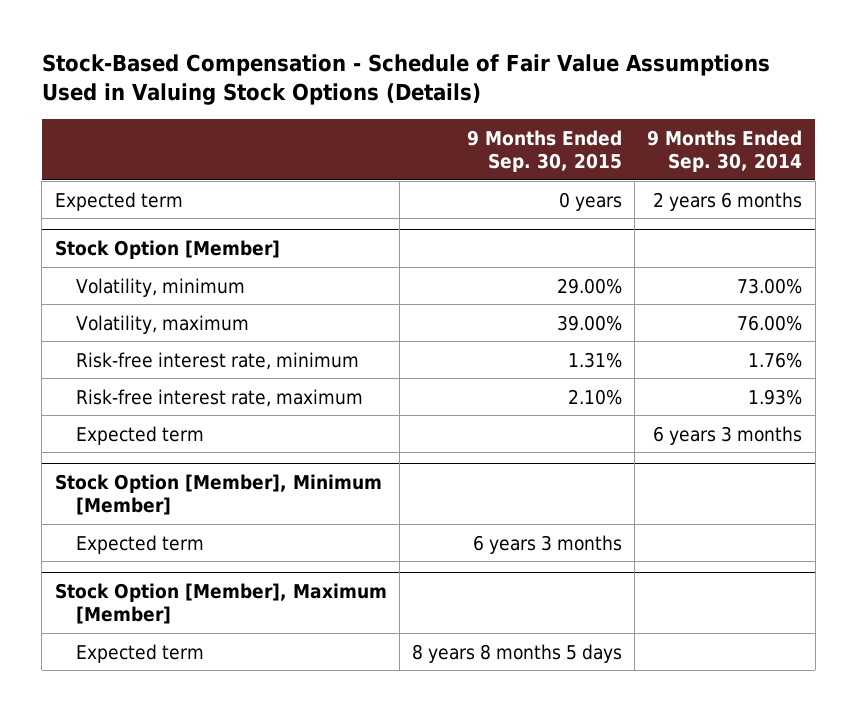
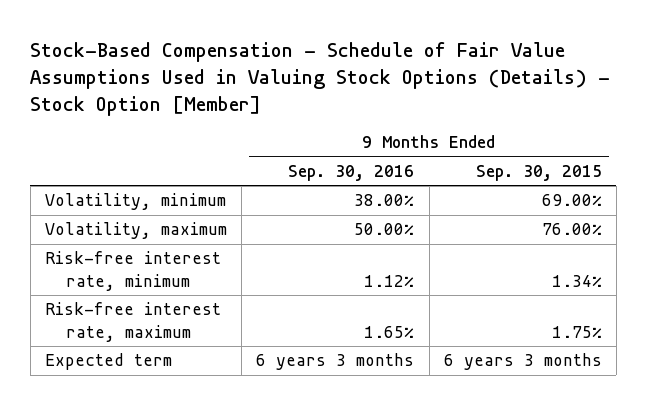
[41,54,770,106] Stock-Based Compensation - Schedule of Fair Value Assumptions Used in Valuing Stock Options (Details) -> [30,42,611,116] Stock-Based Compensation - Schedule of Fair Value Assumptions Used in Valuing Stock Options (Details) - Stock Option [Member]
[647,129,803,173] 9 Months Ended Sep. 30, 2014 -> none
none -> [288,164,415,181] Sep. 30, 2016
[54,191,183,211] Expected term -> none
[54,240,280,260] Stock Option [Member] -> none
[75,425,204,445] Expected term -> none
[54,474,382,516] Stock Option [Member], Minimum [Member] -> none
[556,277,622,294] 29.00% -> [541,194,602,207] 69.00%
[556,314,622,331] 39.00% -> [541,223,602,236] 76.00%
[567,351,622,368] 1.31% -> [551,274,602,287] 1.34%
[567,388,622,405] 2.10% -> [551,325,602,338] 1.75%
[54,583,387,625] Stock Option [Member], Maximum [Member] -> none
[75,643,204,663] Expected term -> none

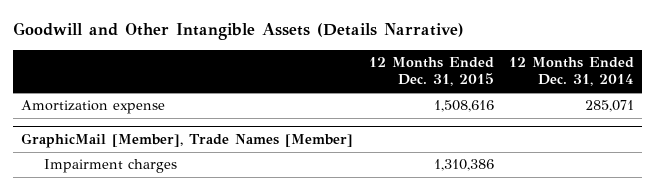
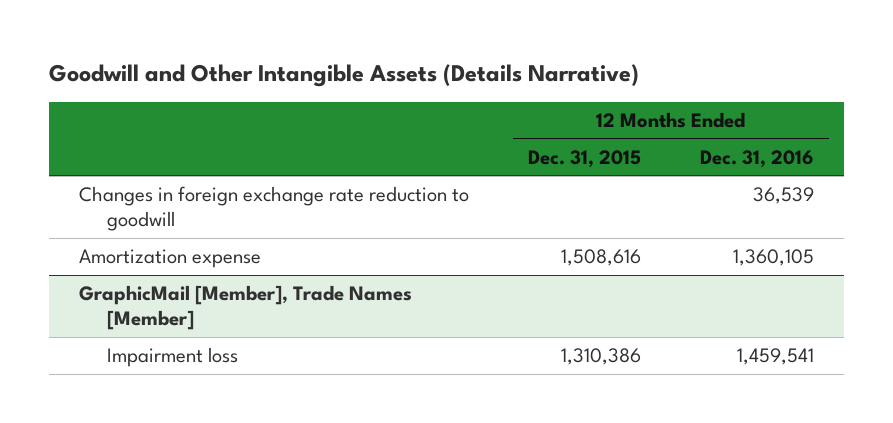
[509,57,635,87] 12 Months Ended Dec. 31, 2014 -> none
none -> [700,149,815,168] Dec. 31, 2016
none -> [78,186,469,232] Changes in foreign exchange rate reduction to goodwill
[43,159,177,174] Impairment charges -> [106,347,238,368] Impairment loss

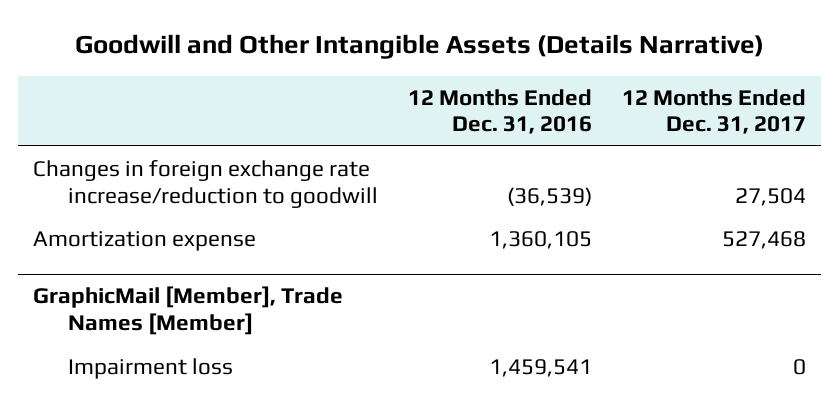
[527,149,641,168] Dec. 31, 2015 -> none
none -> [622,88,807,135] 12 Months Ended Dec. 31, 2017
[78,186,469,232] Changes in foreign exchange rate reduction to goodwill -> [33,160,378,208] Changes in foreign exchange rate increase/reduction to goodwill
[753,187,815,205] 36,539 -> [506,186,592,206] (36,539)

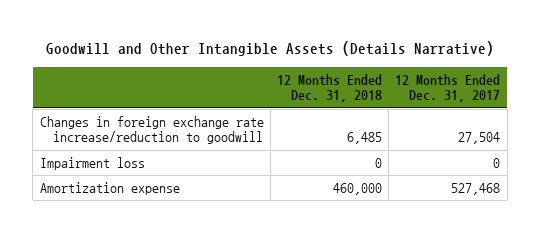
[407,88,592,135] 12 Months Ended Dec. 31, 2016 -> none
none -> [277,73,383,103] 12 Months Ended Dec. 31, 2018
[33,286,344,335] GraphicMail [Member], Trade Names [Member] -> none
[33,231,257,252] Amortization expense -> [39,181,180,195] Amortization expense

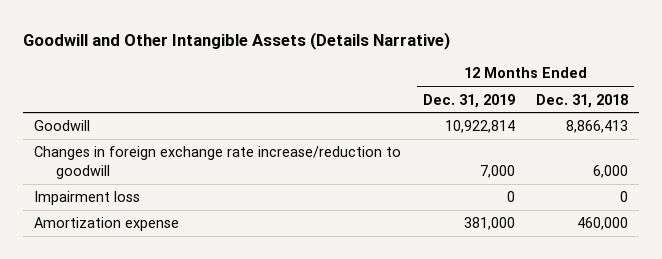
[395,73,501,103] 12 Months Ended Dec. 31, 2017 -> none
none -> [422,93,515,108] Dec. 31, 2019
none -> [33,120,90,132] Goodwill
[347,132,383,145] 6,485 -> [593,164,629,178] 6,000

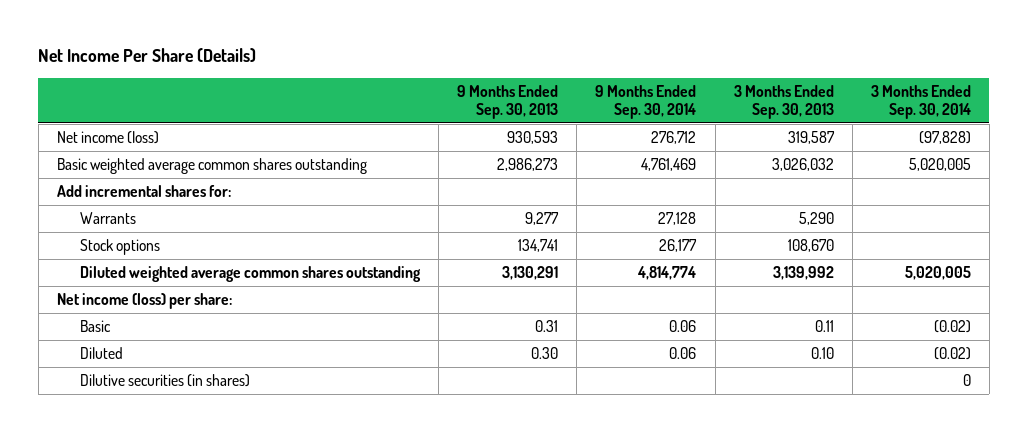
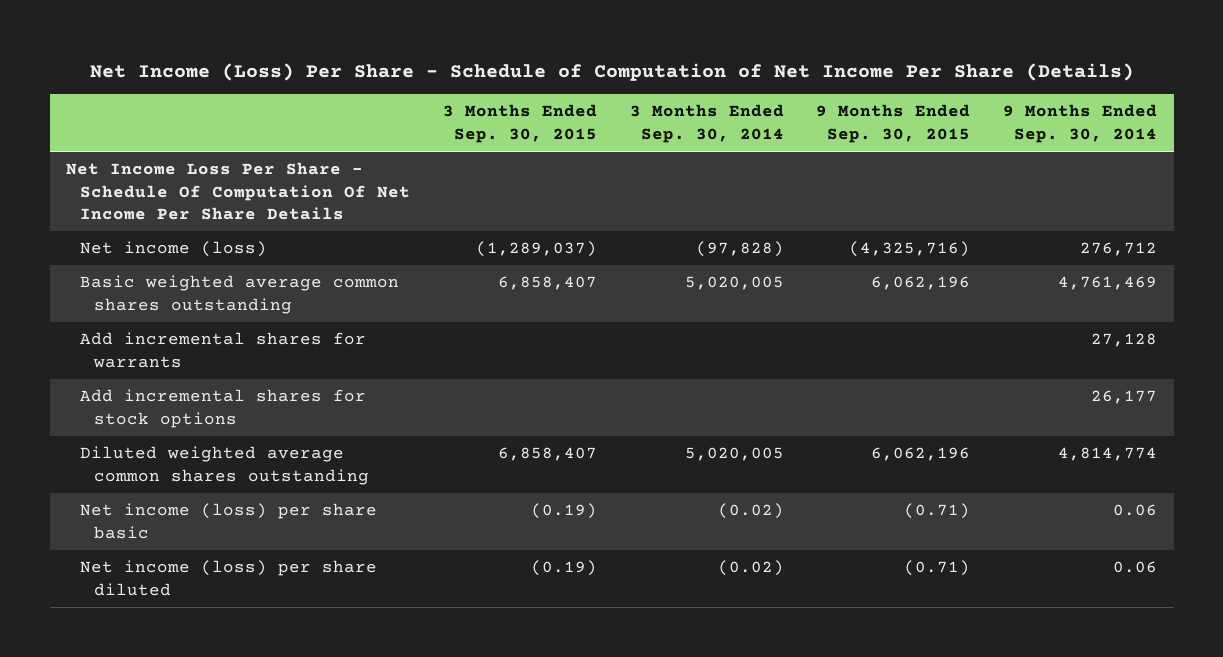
[38,48,257,63] Net Income Per Share (Details) -> [89,62,1134,81] Net Income (Loss) Per Share - Schedule of Computation of Net Income Per Share (Details)
[457,84,559,120] 9 Months Ended Sep. 30, 2013 -> none
[733,84,834,120] 3 Months Ended Sep. 30, 2013 -> none
none -> [442,104,597,143] 3 Months Ended Sep. 30, 2015
none -> [816,104,971,143] 9 Months Ended Sep. 30, 2015
none -> [66,162,411,221] Net Income Loss Per Share - Schedule Of Computation Of Net Income Per Share Details
[56,185,231,198] Add incremental shares for: -> none
[80,212,137,225] Warrants -> [80,332,367,368] Add incremental shares for warrants
[80,239,161,256] Stock options -> [80,389,367,428] Add incremental shares for stock options
[56,293,232,310] Net income (loss) per share: -> none
[80,374,251,388] Dilutive securities (in shares) -> none
[80,320,112,333] Basic -> [80,503,378,539] Net income (loss) per share basic
[80,347,124,360] Diluted -> [80,560,378,596] Net income (loss) per share diluted

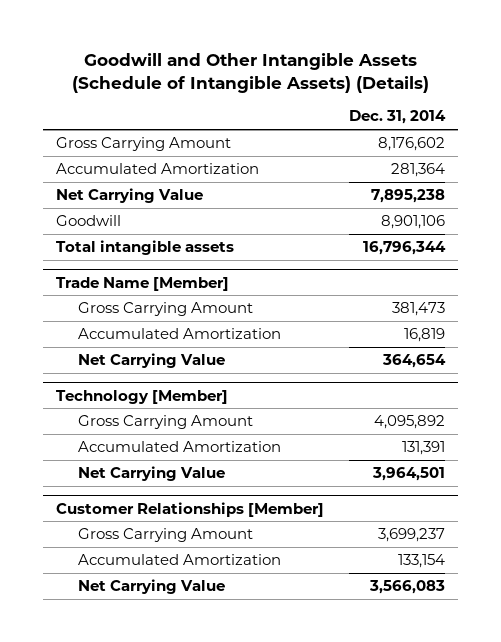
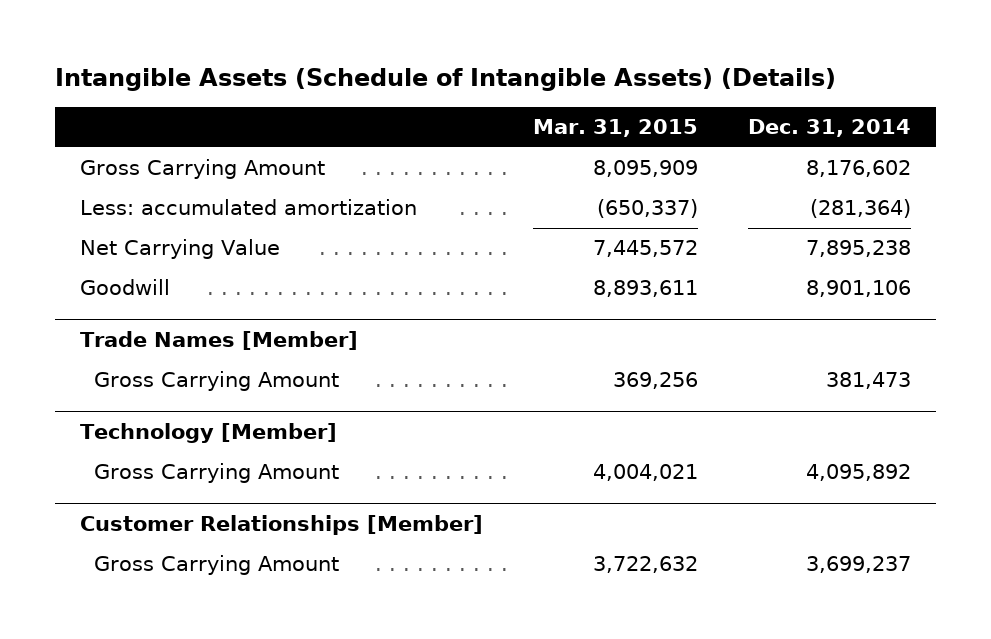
[71,52,429,93] Goodwill and Other Intangible Assets (Schedule of Intangible Assets) (Details) -> [54,68,836,92] Intangible Assets (Schedule of Intangible Assets) (Details)
none -> [533,119,699,138] Mar. 31, 2015
[55,163,259,175] Accumulated Amortization -> [79,199,417,216] Less: accumulated amortization
[391,163,446,178] 281,364 -> [810,199,912,219] (281,364)
[55,240,234,256] Total intangible assets -> none
[55,276,229,291] Trade Name [Member] -> [79,331,358,351] Trade Names [Member]
[78,328,282,340] Accumulated Amortization -> none
[78,353,226,369] Net Carrying Value -> none
[78,441,282,453] Accumulated Amortization -> none
[78,466,226,482] Net Carrying Value -> none
[78,554,282,566] Accumulated Amortization -> none
[78,579,226,595] Net Carrying Value -> none

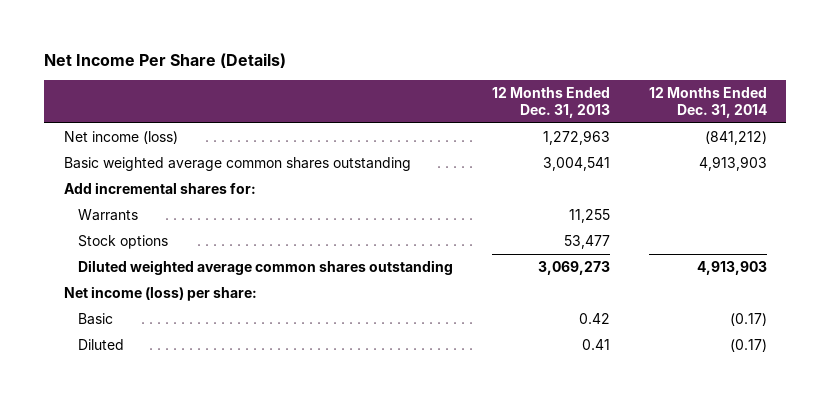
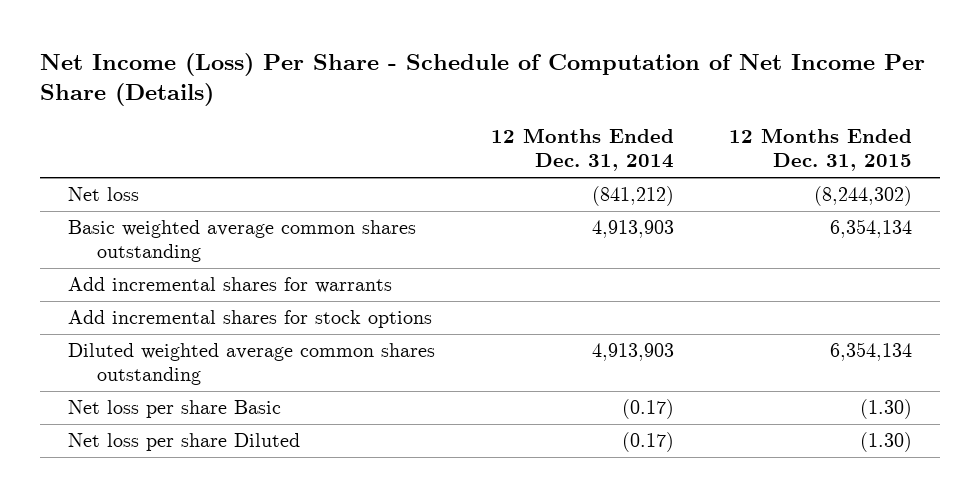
[44,52,287,68] Net Income Per Share (Details) -> [40,53,926,107] Net Income (Loss) Per Share - Schedule of Computation of Net Income Per Share (Details)
[492,86,611,118] 12 Months Ended Dec. 31, 2013 -> none
none -> [729,128,913,172] 12 Months Ended Dec. 31, 2015
[63,130,178,144] Net income (loss) -> [67,187,139,202] Net loss
[63,181,256,194] Add incremental shares for: -> none
[78,208,139,221] Warrants -> [67,277,392,294] Add incremental shares for warrants
[78,234,169,249] Stock options -> [67,310,432,329] Add incremental shares for stock options
[63,285,257,301] Net income (loss) per share: -> none
[78,312,114,325] Basic -> [67,400,281,419] Net loss per share Basic
[78,338,125,350] Diluted -> [67,433,300,452] Net loss per share Diluted

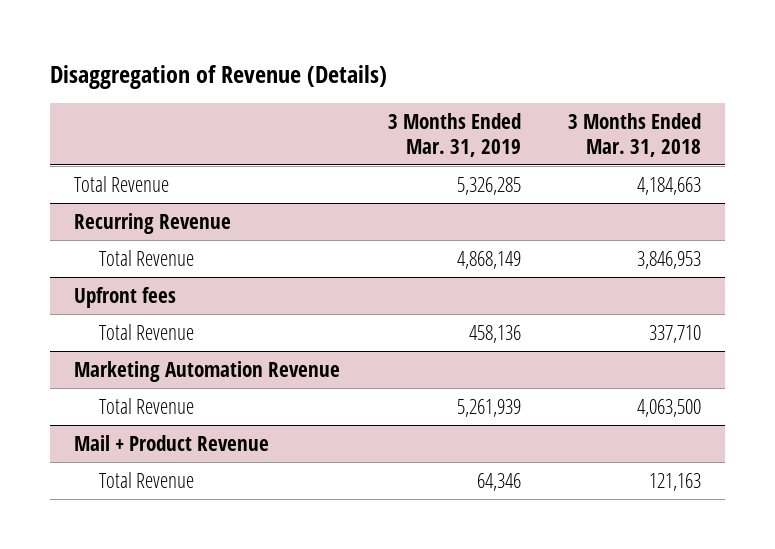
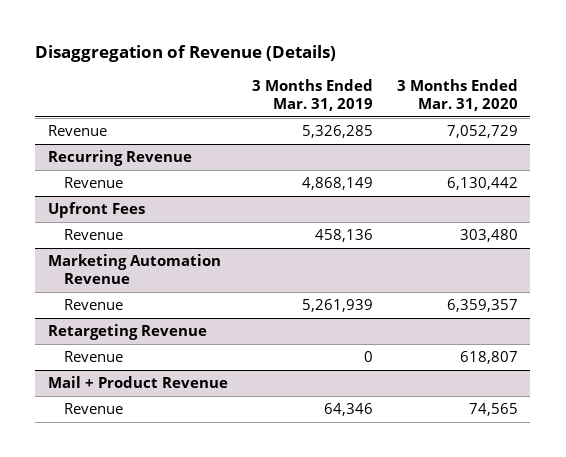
[568,113,702,157] 3 Months Ended Mar. 31, 2018 -> none
none -> [397,79,519,112] 3 Months Ended Mar. 31, 2020
[74,175,170,192] Total Revenue -> [47,125,107,137] Revenue
[98,249,194,266] Total Revenue -> [63,177,123,189] Revenue
[74,286,177,308] Upfront fees -> [47,202,145,219] Upfront Fees
[98,323,194,340] Total Revenue -> [63,229,123,241] Revenue
[98,397,194,414] Total Revenue -> [63,299,123,311] Revenue
none -> [47,324,207,341] Retargeting Revenue
none -> [63,351,123,363] Revenue
[98,471,194,488] Total Revenue -> [63,403,123,415] Revenue

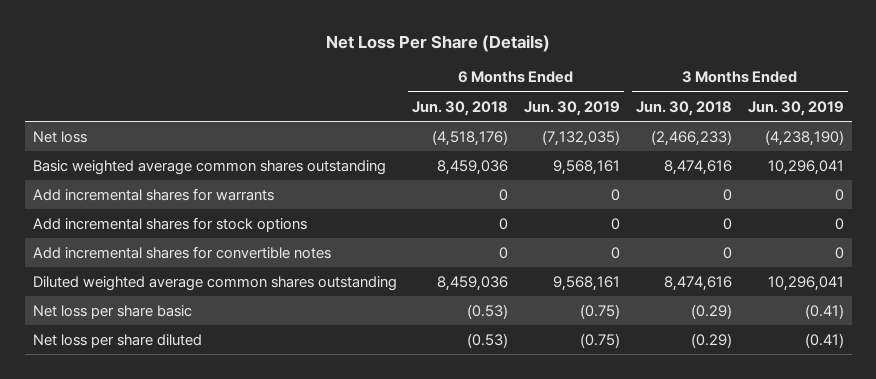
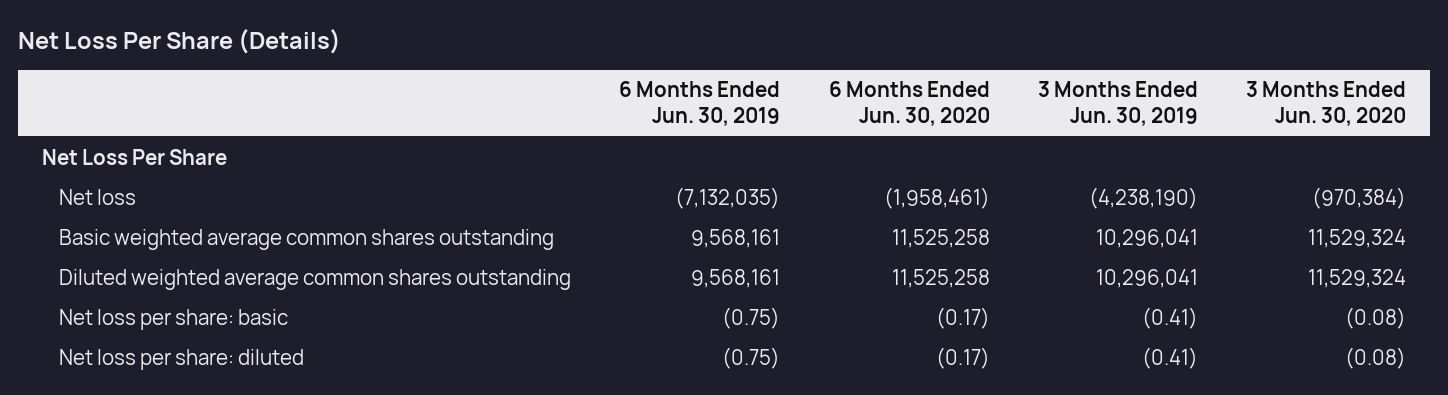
[412,100,509,116] Jun. 30, 2018 -> none
[635,100,732,116] Jun. 30, 2018 -> none
none -> [828,81,990,126] 6 Months Ended Jun. 30, 2020
none -> [1246,81,1407,126] 3 Months Ended Jun. 30, 2020
none -> [41,148,227,165] Net Loss Per Share
[32,187,274,201] Add incremental shares for warrants -> none
[32,216,307,232] Add incremental shares for stock options -> none
[32,245,331,259] Add incremental shares for convertible notes -> none
[32,304,192,319] Net loss per share basic -> [58,308,288,330] Net loss per share: basic
[32,333,202,348] Net loss per share diluted -> [58,348,304,370] Net loss per share: diluted

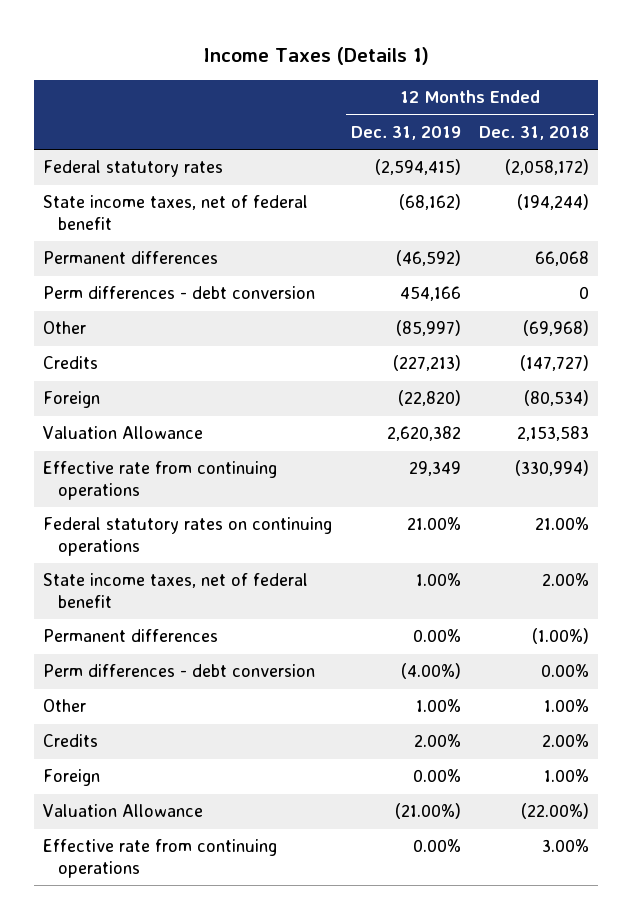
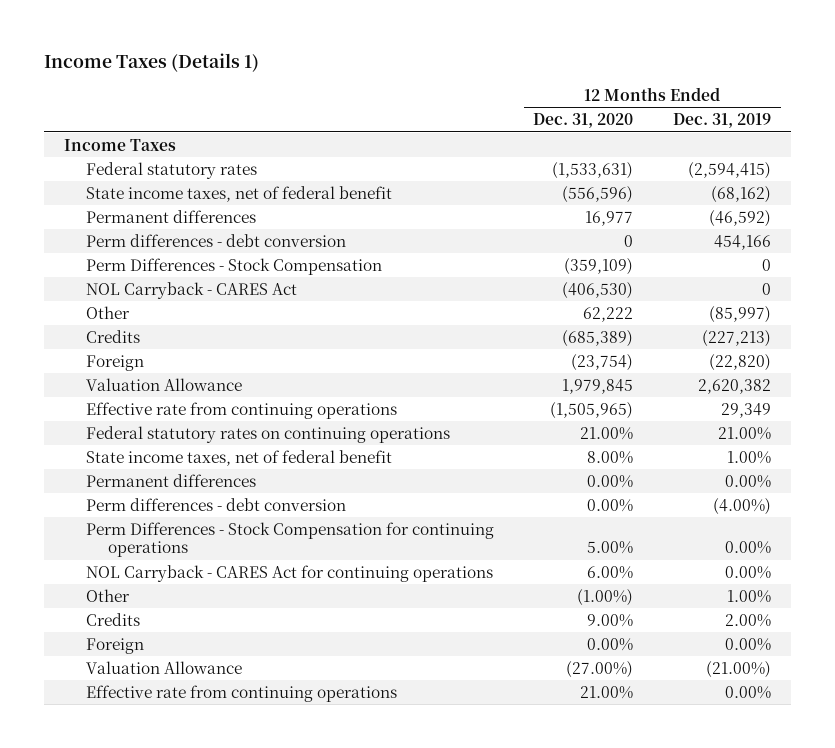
[479,126,590,141] Dec. 31, 2018 -> none
none -> [533,113,634,129] Dec. 31, 2020
none -> [63,138,176,151] Income Taxes
none -> [85,257,382,275] Perm Differences - Stock Compensation
none -> [85,281,297,299] NOL Carryback - CARES Act
none -> [85,521,494,558] Perm Differences - Stock Compensation for continuing operations
none -> [85,564,493,582] NOL Carryback - CARES Act for continuing operations

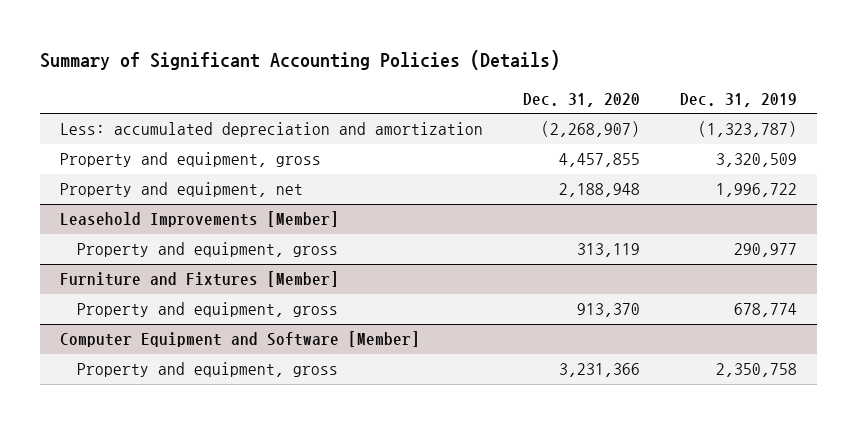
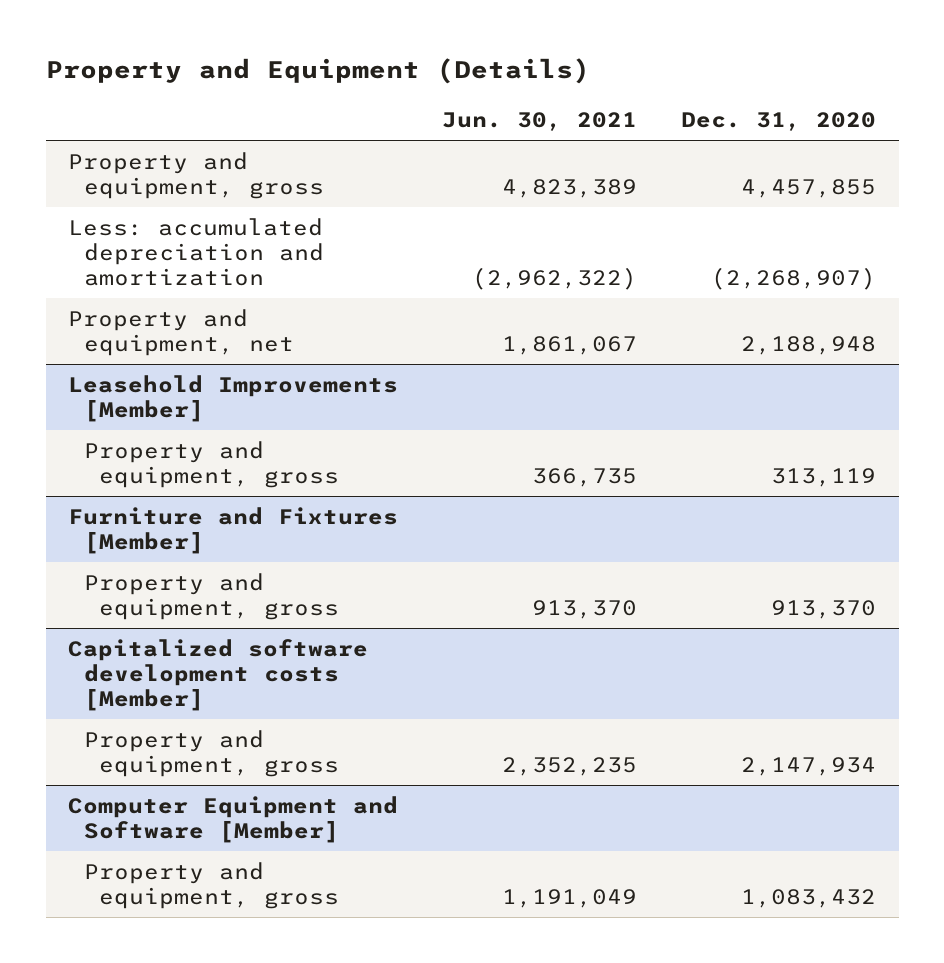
[40,50,561,71] Summary of Significant Accounting Policies (Details) -> [45,58,590,85] Property and Equipment (Details)
[679,92,797,107] Dec. 31, 2019 -> none
none -> [442,112,638,132] Jun. 30, 2021
[60,122,484,138] Less: accumulated depreciation and amortization -> [68,217,324,287] Less: accumulated depreciation and amortization
none -> [68,638,369,712] Capitalized software development costs [Member]
none -> [83,729,340,778] Property and equipment, gross
[559,363,641,378] 3,231,366 -> [741,889,877,909] 1,083,432

